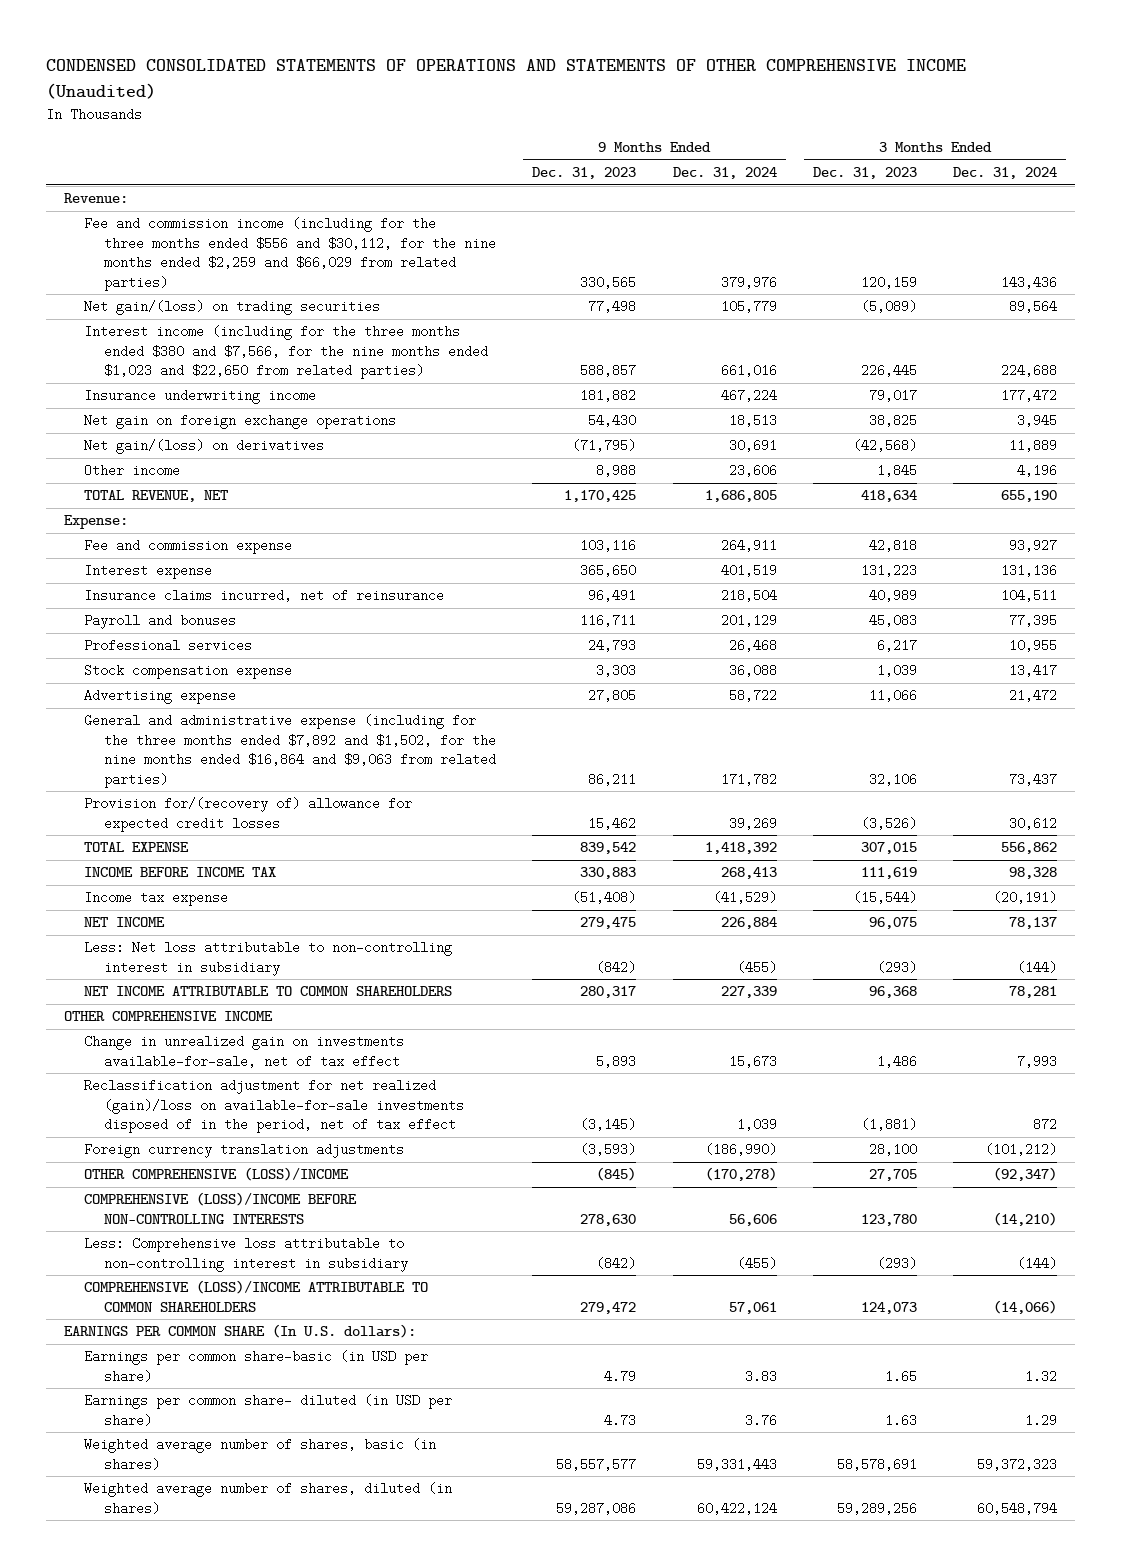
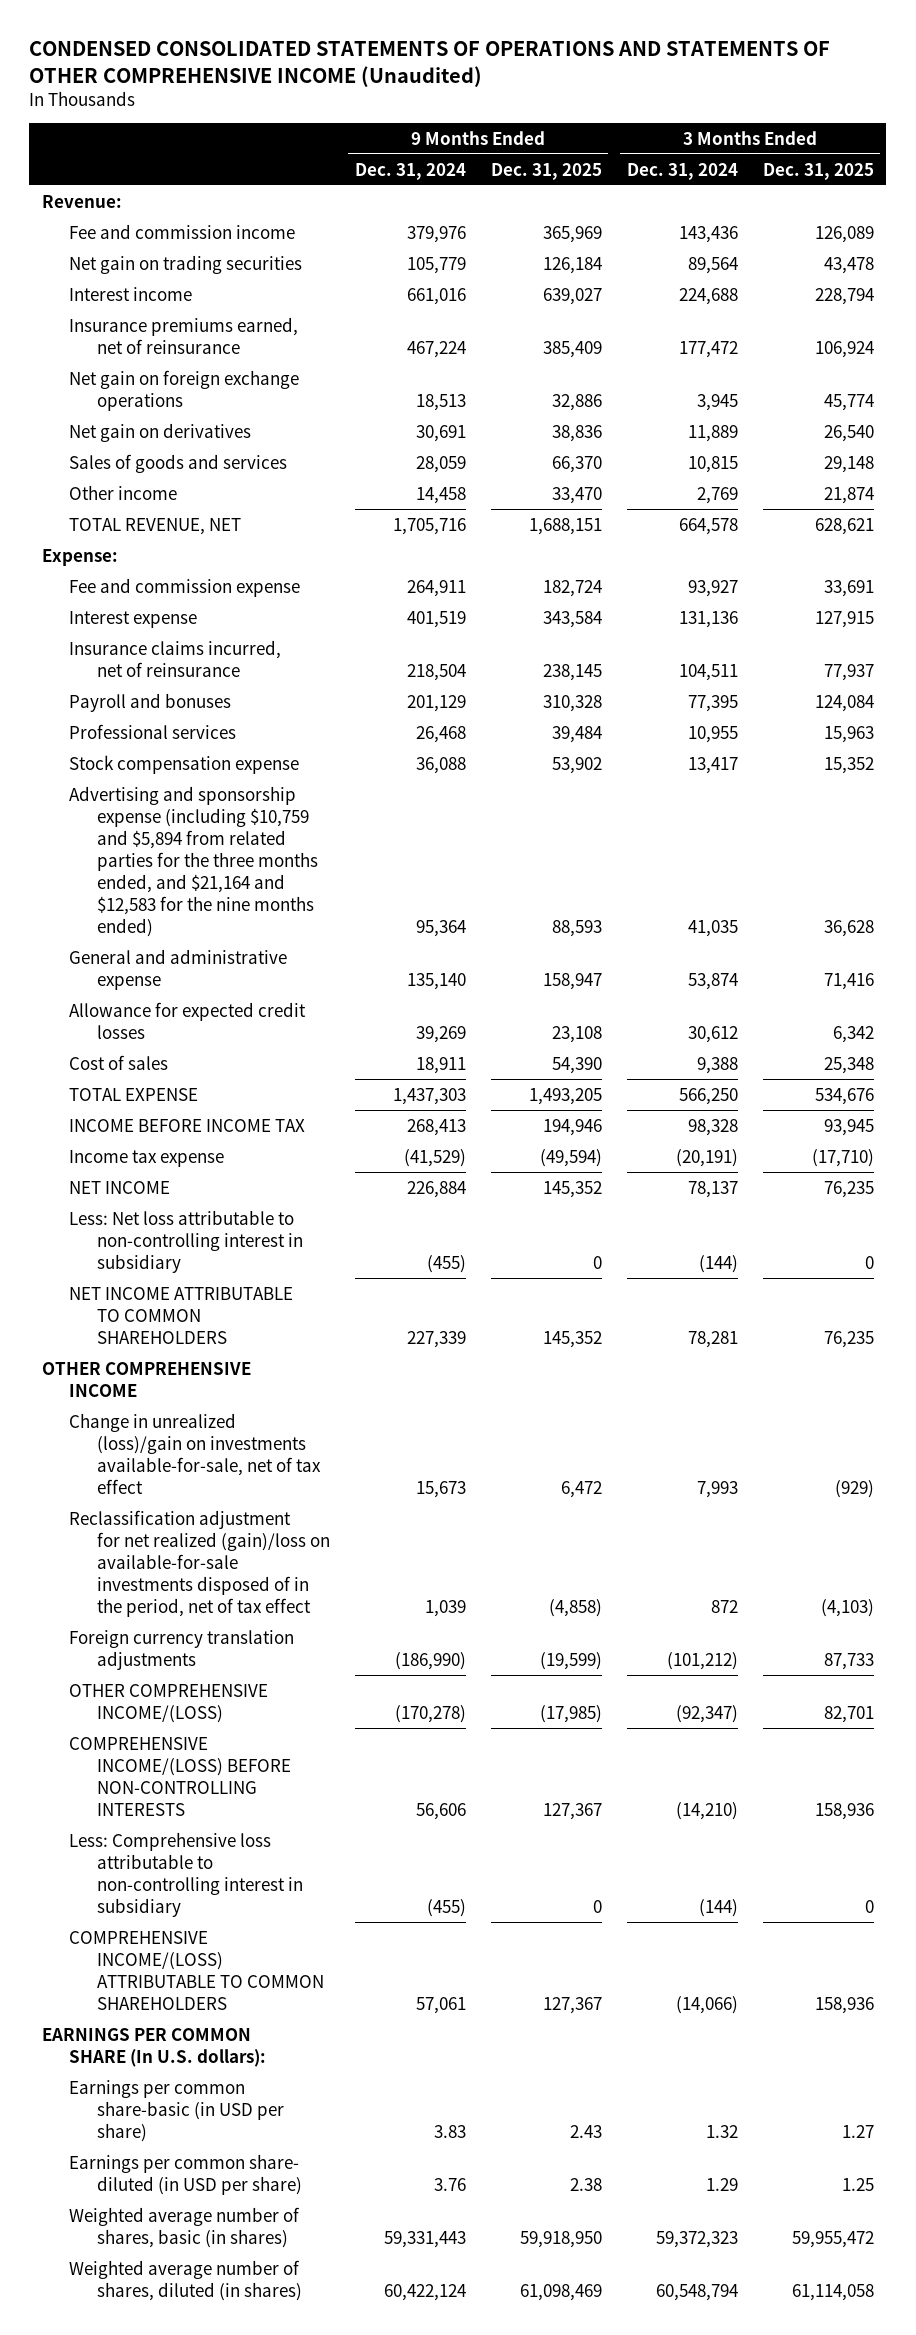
[532,167,637,180] Dec. 31, 2023 -> none
[812,167,917,180] Dec. 31, 2023 -> none
none -> [490,162,602,180] Dec. 31, 2025
none -> [762,162,874,180] Dec. 31, 2025
[84,217,497,291] Fee and commission income (including for the three months ended $556 and $30,112, for the nine months ended $2,259 and $66,029 from related parties) -> [69,223,296,239] Fee and commission income
[84,300,381,316] Net gain/(loss) on trading securities -> [69,254,303,274] Net gain on trading securities
[84,325,489,380] Interest income (including for the three months ended $380 and $7,566, for the nine months ended $1,023 and $22,650 from related parties) -> [69,286,193,301] Interest income
[84,389,317,405] Insurance underwriting income -> [69,316,299,354] Insurance premiums earned, net of reinsurance
[84,439,325,455] Net gain/(loss) on derivatives -> [69,422,252,442] Net gain on derivatives
none -> [69,453,288,473] Sales of goods and services
[728,464,777,478] 23,606 -> [415,486,466,504] 14,458
[1017,464,1058,478] 4,196 -> [696,486,738,504] 2,769
[704,490,777,503] 1,686,805 -> [392,517,466,535] 1,705,716
[1001,490,1058,503] 655,190 -> [678,517,738,535] 664,578
[84,689,237,705] Advertising expense -> none
[84,714,497,788] General and administrative expense (including for the three months ended $7,892 and $1,502, for the nine months ended $16,864 and $9,063 from related parties) -> none
none -> [69,785,318,938] Advertising and sponsorship expense (including $10,759 and $5,894 from related parties for the three months ended, and $21,164 and $12,583 for the nine months ended)
none -> [69,948,288,990] General and administrative expense
[84,797,413,832] Provision for/(recovery of) allowance for expected credit losses -> [69,1001,307,1039] Allowance for expected credit losses
none -> [69,1054,169,1070] Cost of sales
[704,842,777,855] 1,418,392 -> [392,1087,466,1105] 1,437,303
[1001,842,1058,855] 556,862 -> [678,1087,738,1105] 566,250
[84,1035,405,1068] Change in unrealized gain on investments available-for-sale, net of tax effect -> [69,1412,321,1495] Change in unrealized (loss)/gain on investments available-for-sale, net of tax effect
[84,1167,350,1182] OTHER COMPREHENSIVE (LOSS)/INCOME -> [69,1683,269,1723] OTHER COMPREHENSIVE INCOME/(LOSS)
[84,1192,358,1224] COMPREHENSIVE (LOSS)/INCOME BEFORE NON-CONTROLLING INTERESTS -> [69,1736,291,1817] COMPREHENSIVE INCOME/(LOSS) BEFORE NON-CONTROLLING INTERESTS
[84,1280,429,1312] COMPREHENSIVE (LOSS)/INCOME ATTRIBUTABLE TO COMMON SHAREHOLDERS -> [69,1930,324,2011] COMPREHENSIVE INCOME/(LOSS) ATTRIBUTABLE TO COMMON SHAREHOLDERS

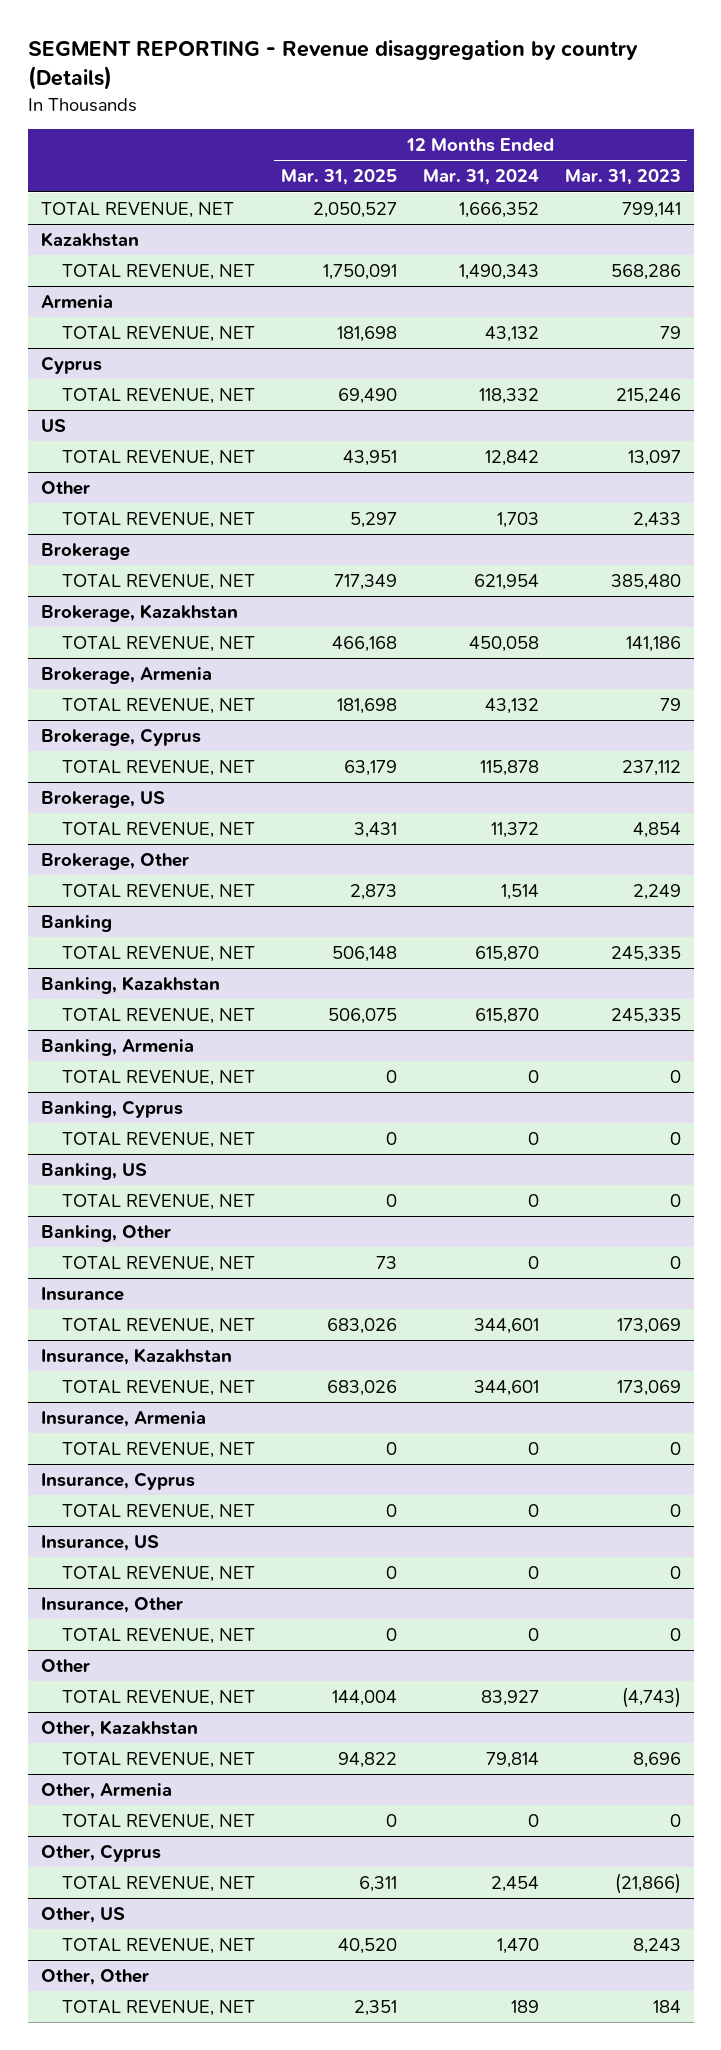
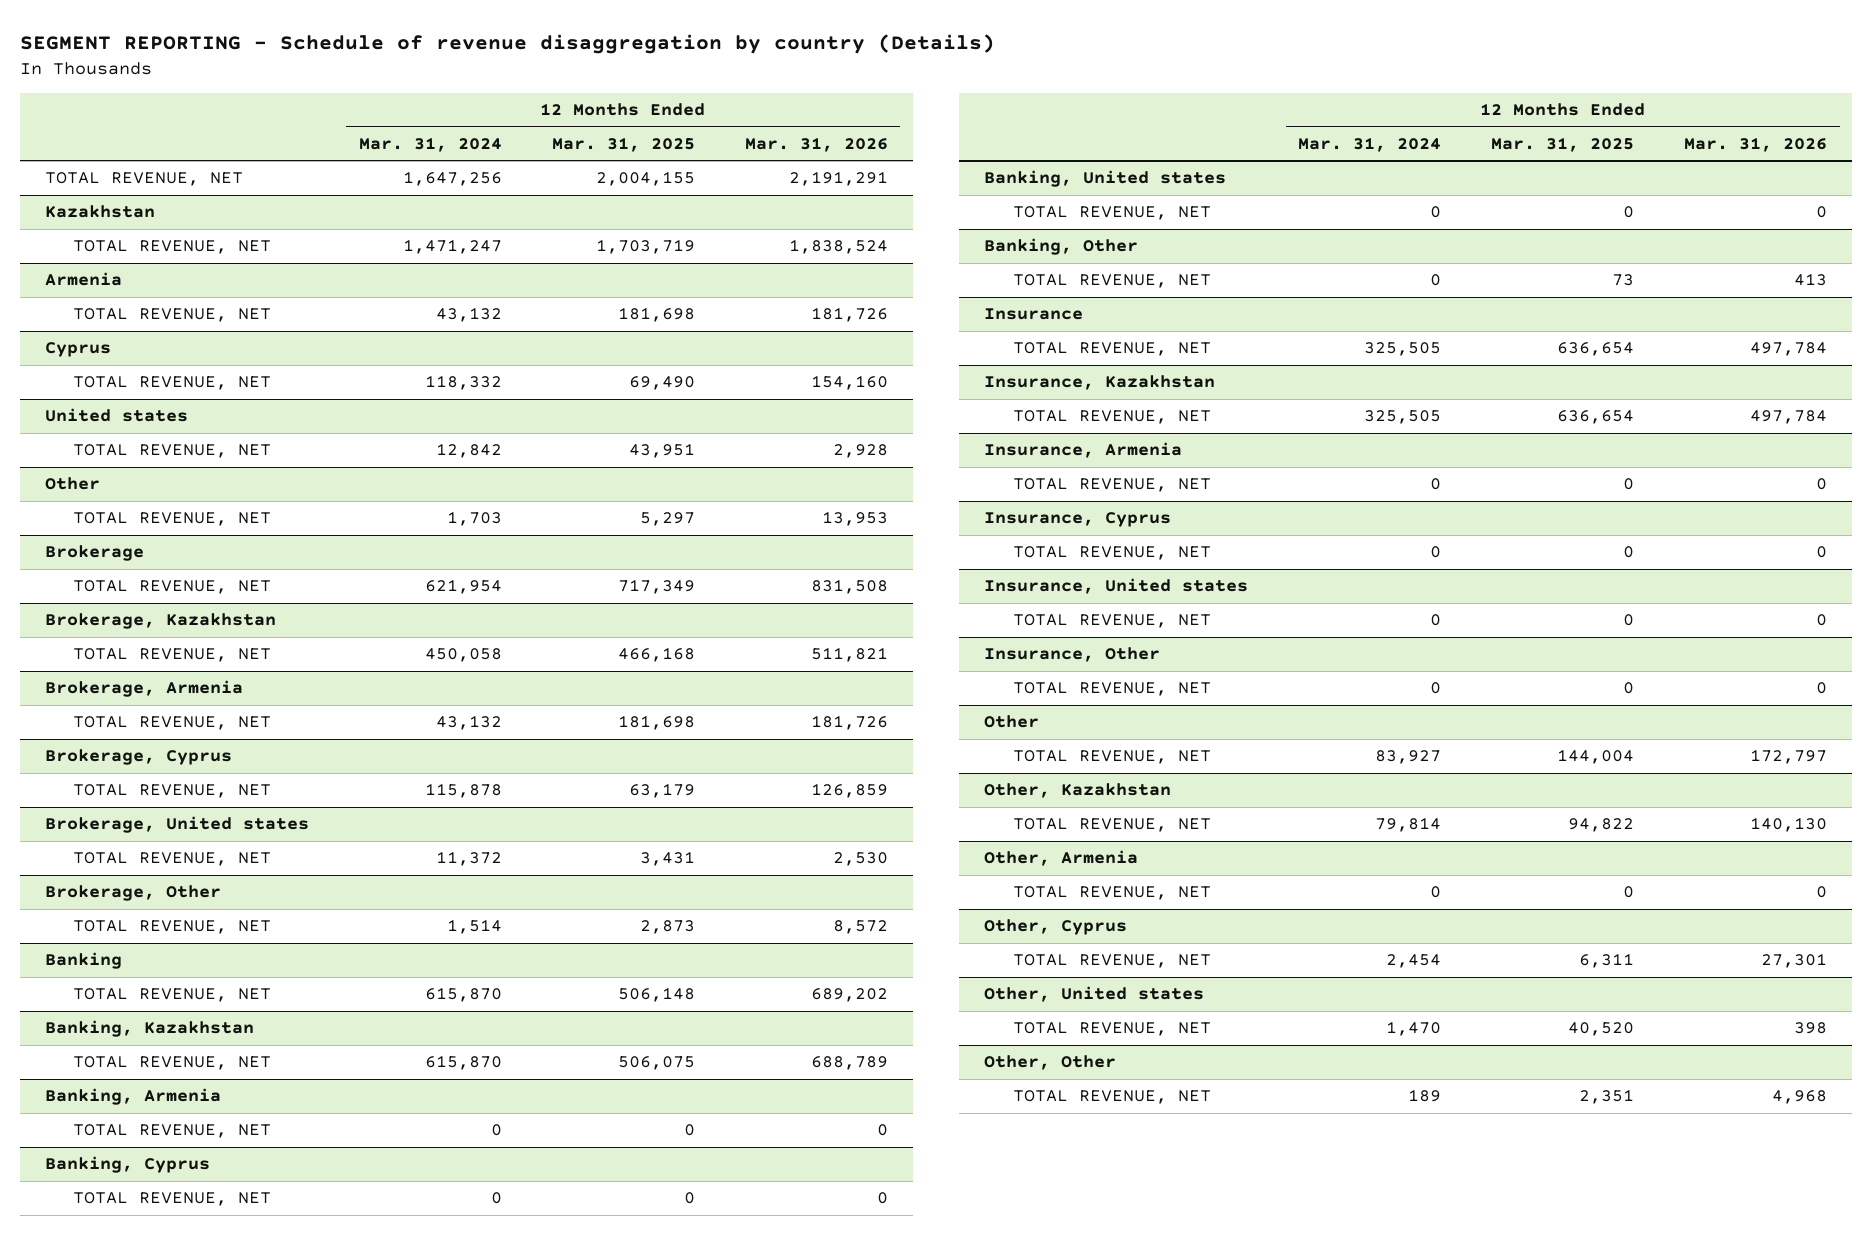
[27,40,638,91] SEGMENT REPORTING - Revenue disaggregation by country (Details) -> [19,33,995,54] SEGMENT REPORTING - Schedule of revenue disaggregation by country (Details)
[564,169,681,186] Mar. 31, 2023 -> none
none -> [744,136,888,152] Mar. 31, 2026
[312,201,397,218] 2,050,527 -> [595,171,695,187] 2,004,155
[458,201,539,218] 1,666,352 -> [402,171,502,187] 1,647,256
[322,263,397,280] 1,750,091 -> [595,239,695,255] 1,703,719
[458,263,539,280] 1,490,343 -> [402,239,502,255] 1,471,247
[40,418,66,432] US -> [44,408,188,423] United states
[40,790,165,808] Brokerage, US -> none
none -> [44,816,309,834] Brokerage, United states
[40,1162,147,1180] Banking, US -> none
none -> [984,170,1227,188] Banking, United states
[326,1317,397,1334] 683,026 -> [1557,342,1635,357] 636,654
[473,1317,539,1334] 344,601 -> [1364,342,1442,357] 325,505
[326,1379,397,1396] 683,026 -> [1557,410,1635,425] 636,654
[473,1379,539,1396] 344,601 -> [1364,410,1442,425] 325,505
[40,1534,159,1551] Insurance, US -> none
none -> [984,578,1249,595] Insurance, United states
[40,1906,125,1923] Other, US -> none
none -> [984,986,1205,1003] Other, United states

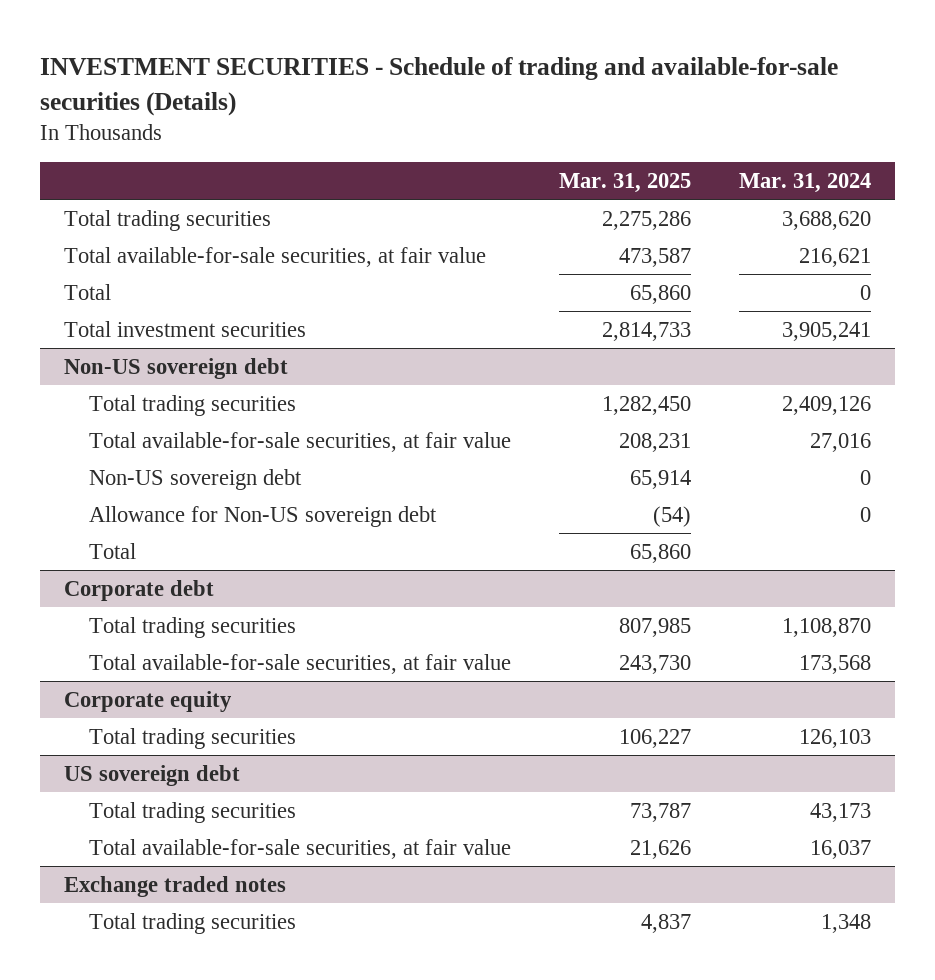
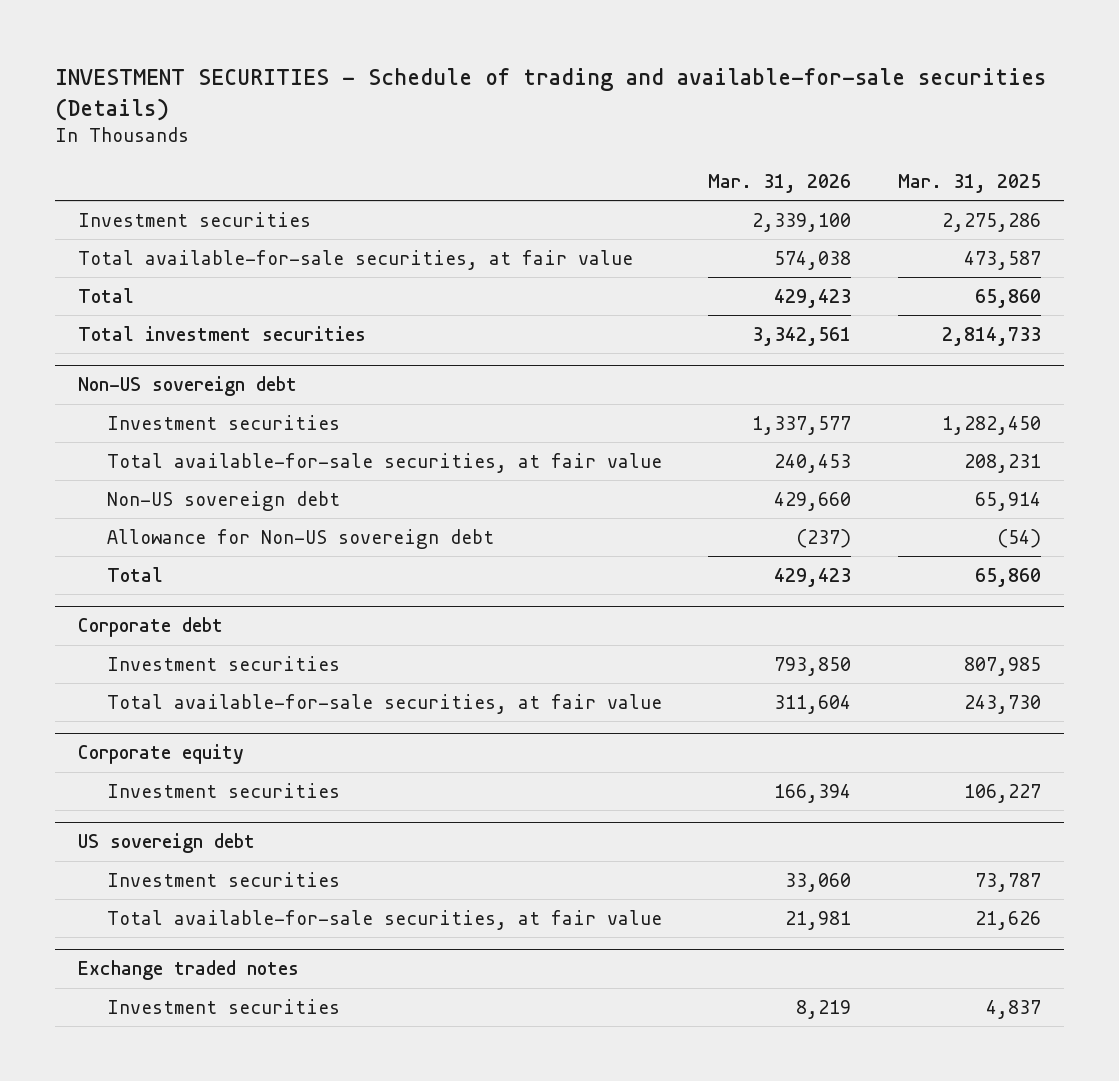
[738,172,871,193] Mar. 31, 2024 -> none
none -> [708,173,852,193] Mar. 31, 2026
[64,209,272,231] Total trading securities -> [78,211,312,227] Investment securities
[88,394,296,416] Total trading securities -> [107,414,341,430] Investment securities
[88,616,296,638] Total trading securities -> [107,655,341,671] Investment securities
[88,727,296,749] Total trading securities -> [107,782,341,798] Investment securities
[88,801,296,823] Total trading securities -> [107,871,341,887] Investment securities
[88,912,296,934] Total trading securities -> [107,998,341,1014] Investment securities

